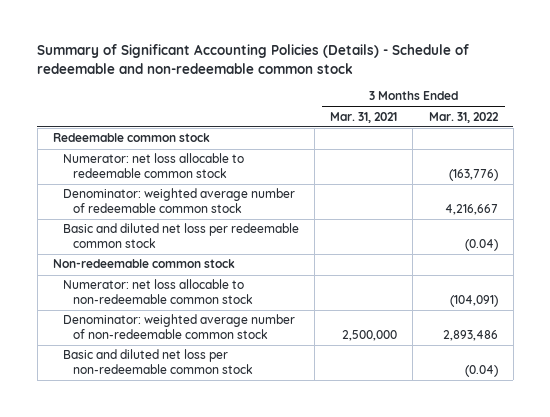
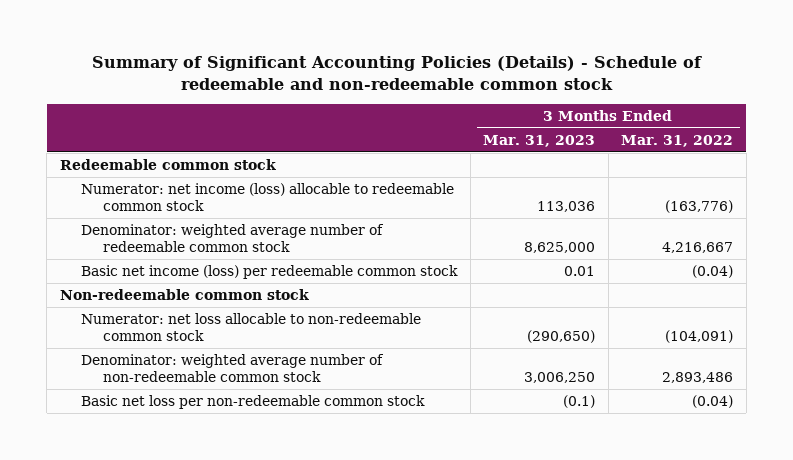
[330,111,398,123] Mar. 31, 2021 -> none
none -> [483,134,596,147] Mar. 31, 2023
[62,153,244,179] Numerator: net loss allocable to redeemable common stock -> [81,183,455,212] Numerator: net income (loss) allocable to redeemable common stock
[62,223,299,249] Basic and diluted net loss per redeemable common stock -> [81,265,459,280] Basic net income (loss) per redeemable common stock
[62,349,253,375] Basic and diluted net loss per non-redeemable common stock -> [81,395,426,410] Basic net loss per non-redeemable common stock

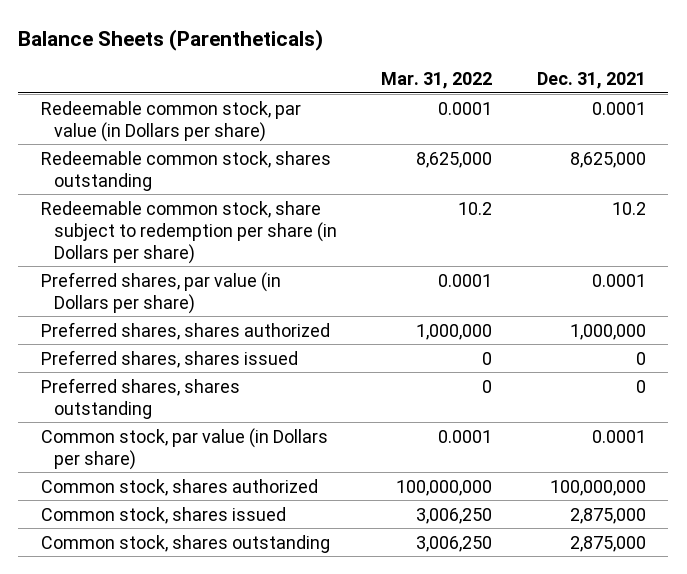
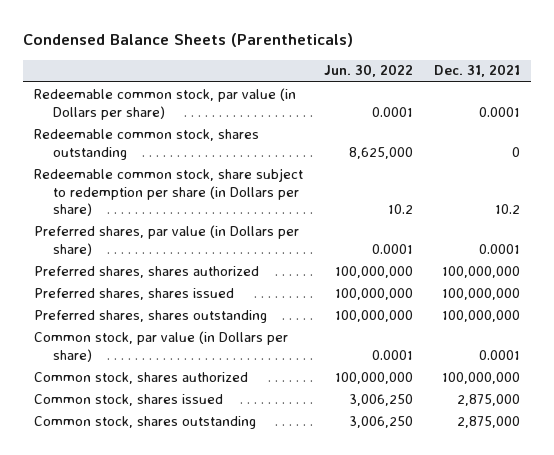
[18,29,324,52] Balance Sheets (Parentheticals) -> [22,33,353,48] Condensed Balance Sheets (Parentheticals)
[381,72,493,90] Mar. 31, 2022 -> none
none -> [323,64,413,78] Jun. 30, 2022
[569,151,646,168] 8,625,000 -> [512,146,521,157] 0
[569,323,646,340] 1,000,000 -> [442,265,521,278] 100,000,000
[635,351,646,365] 0 -> [442,287,521,300] 100,000,000
[635,379,646,393] 0 -> [442,309,521,322] 100,000,000

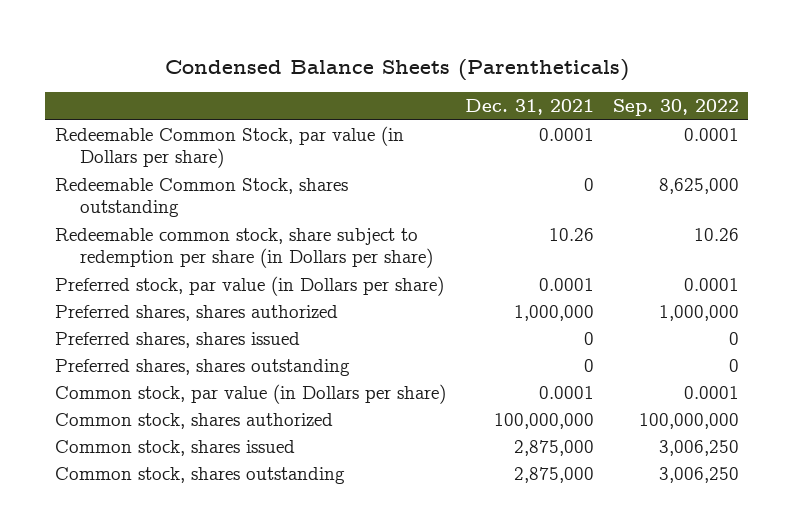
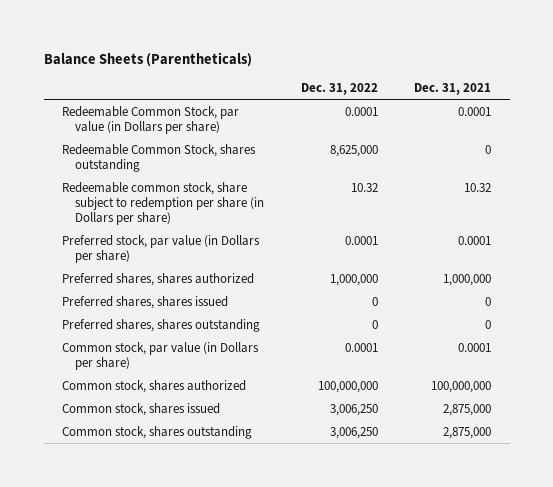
[164,58,629,81] Condensed Balance Sheets (Parentheticals) -> [43,51,252,67] Balance Sheets (Parentheticals)
[612,99,739,117] Sep. 30, 2022 -> none
none -> [300,82,378,95] Dec. 31, 2022
[548,228,594,242] 10.26 -> [464,182,492,192] 10.32

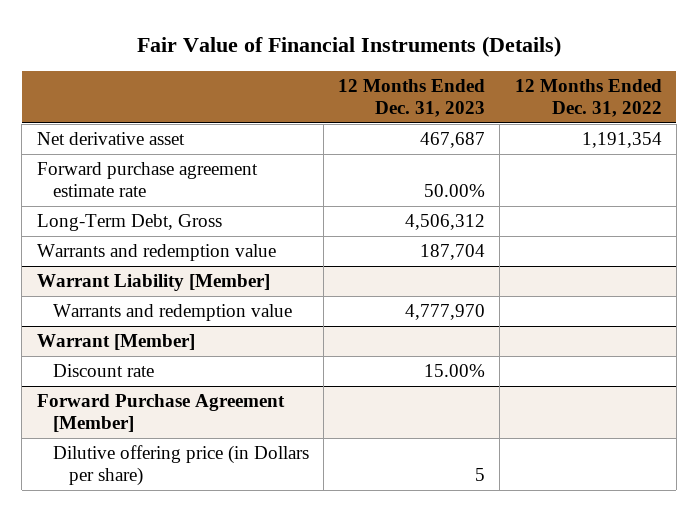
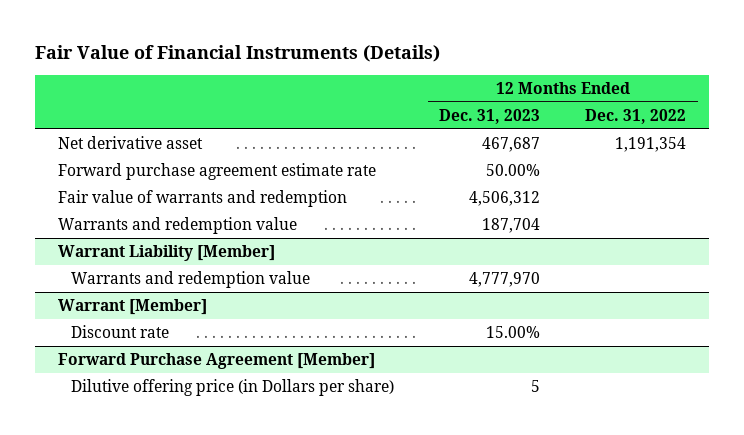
[36,214,222,232] Long-Term Debt, Gross -> [57,190,347,208] Fair value of warrants and redemption

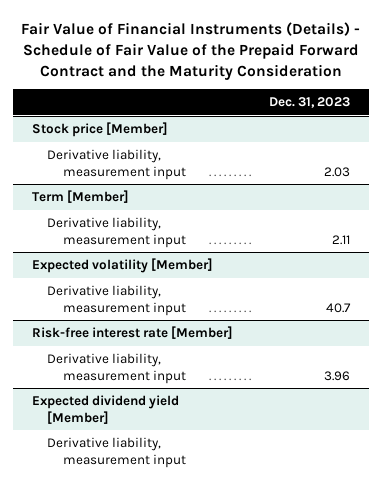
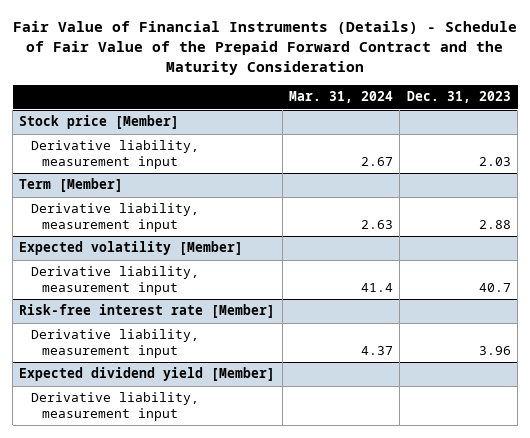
none -> [289,91,394,104] Mar. 31, 2024
[332,234,351,245] 2.11 -> [478,219,511,229] 2.88

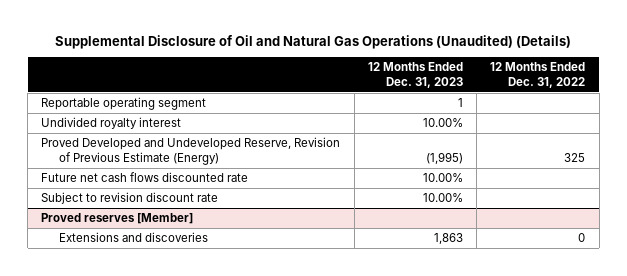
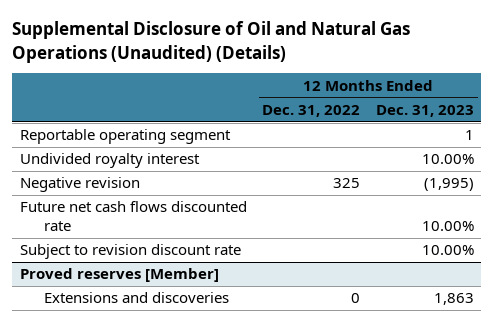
[41,137,341,165] Proved Developed and Undeveloped Reserve, Revision of Previous Estimate (Energy) -> [19,177,140,193] Negative revision

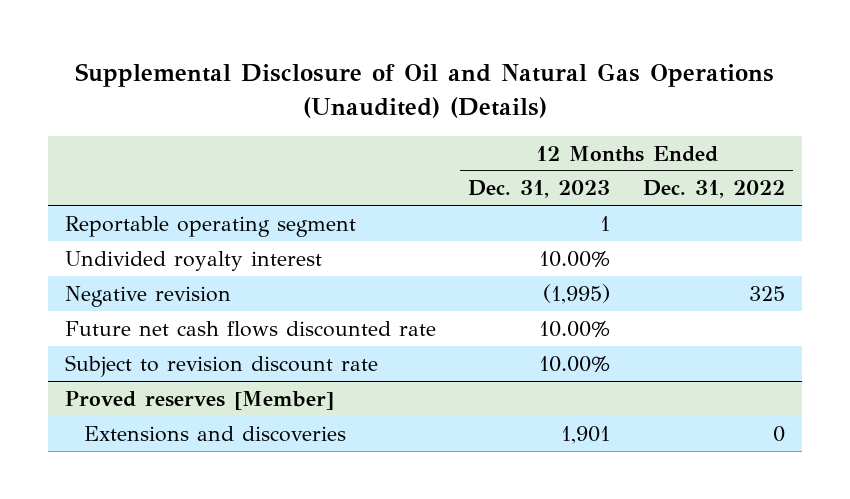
[433,293,474,306] 1,863 -> [561,425,611,444] 1,901

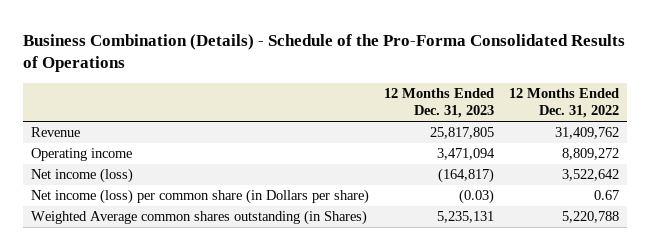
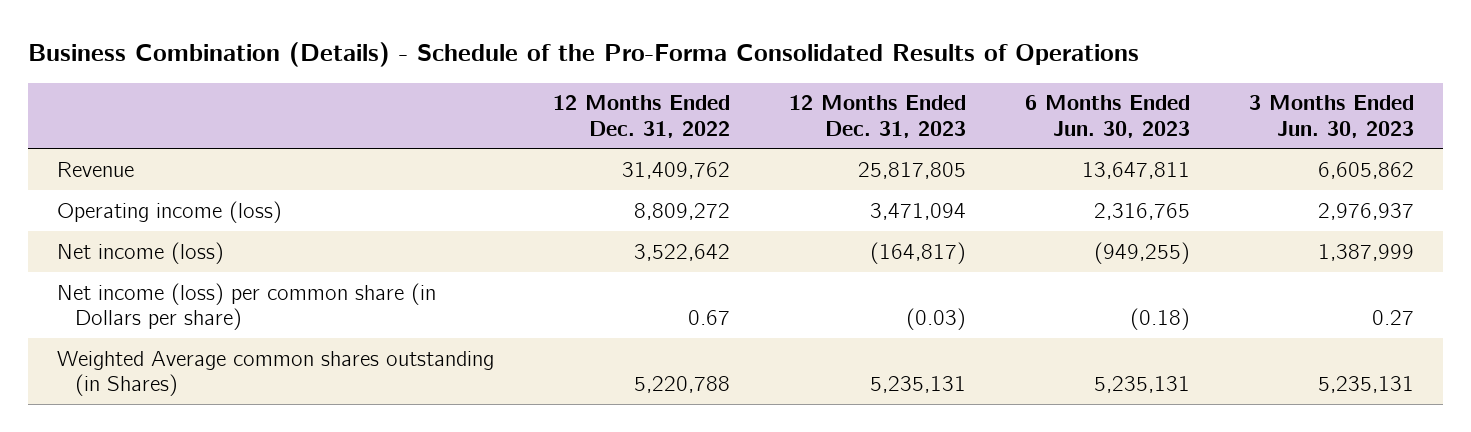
none -> [1025,95,1191,138] 6 Months Ended Jun. 30, 2023
none -> [1249,95,1415,138] 3 Months Ended Jun. 30, 2023
[30,148,132,162] Operating income -> [57,200,283,223] Operating income (loss)

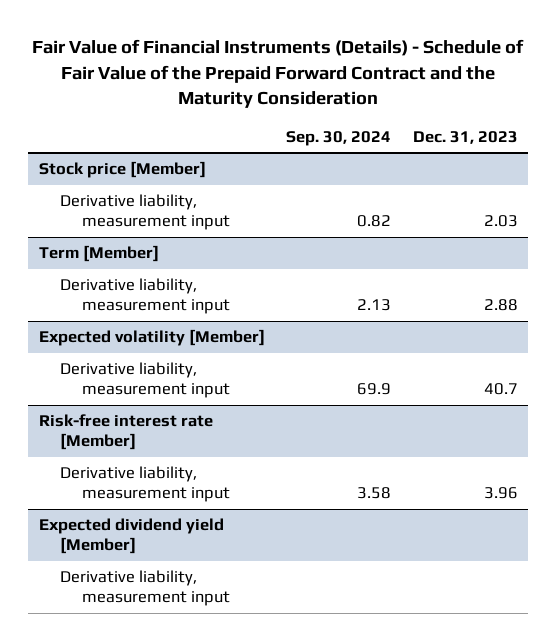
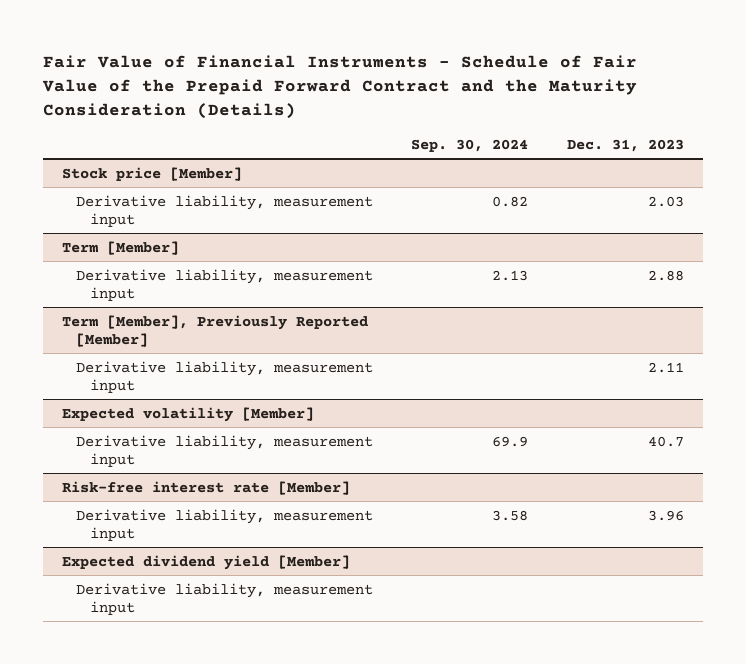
[32,39,525,108] Fair Value of Financial Instruments (Details) - Schedule of Fair Value of the Prepaid Forward Contract and the Maturity Consideration -> [42,54,638,119] Fair Value of Financial Instruments - Schedule of Fair Value of the Prepaid Forward Contract and the Maturity Consideration (Details)
none -> [62,314,369,347] Term [Member], Previously Reported [Member]
none -> [75,360,373,393] Derivative liability, measurement input

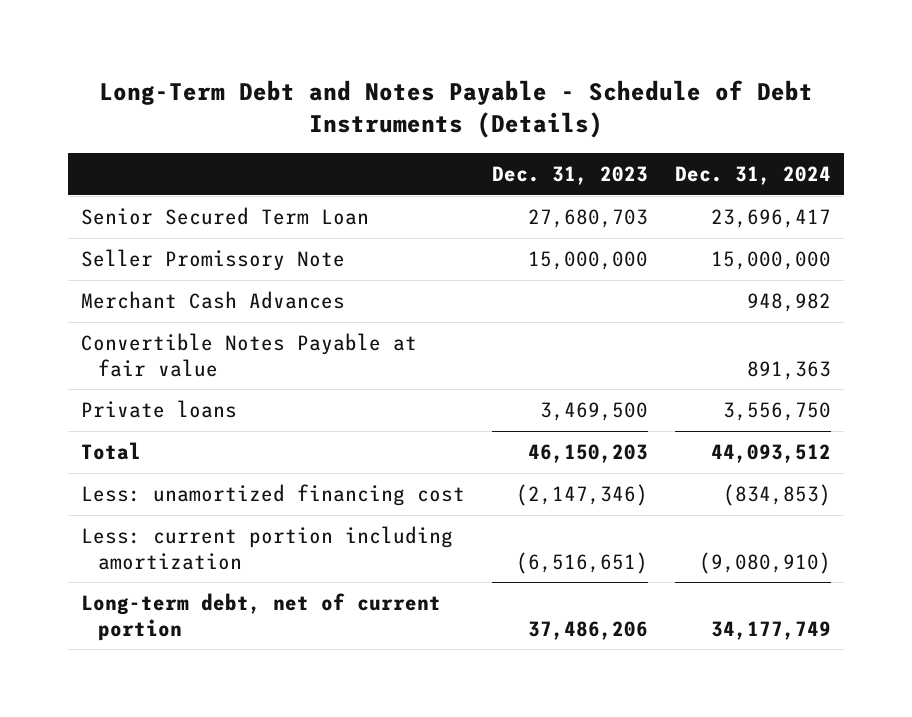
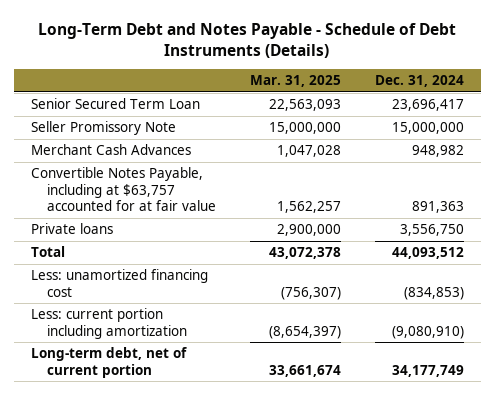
[492,165,649,185] Dec. 31, 2023 -> none
none -> [250,75,342,88] Mar. 31, 2025
[81,333,418,377] Convertible Notes Payable at fair value -> [30,167,217,212] Convertible Notes Payable, including at $63,757 accounted for at fair value

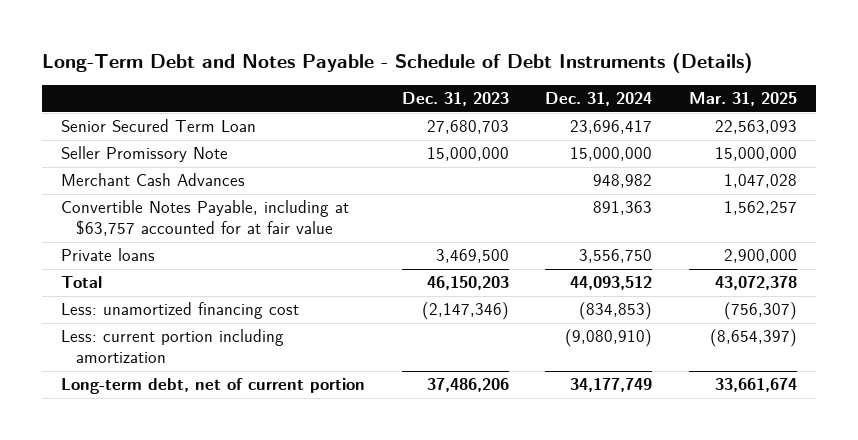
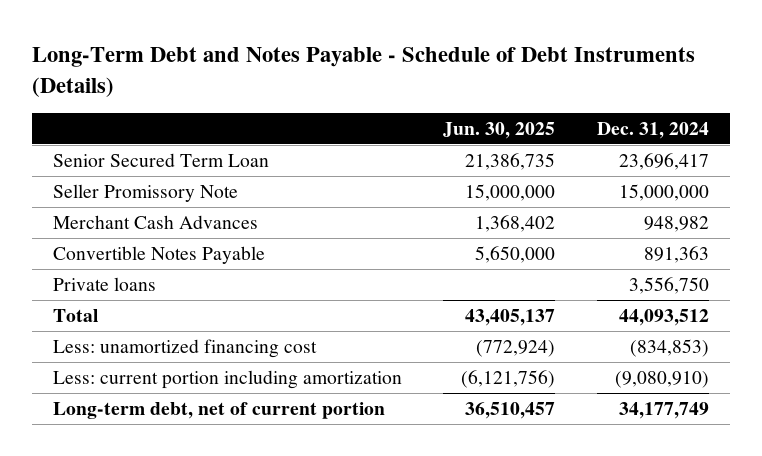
[401,92,509,107] Dec. 31, 2023 -> none
[689,92,798,107] Mar. 31, 2025 -> none
none -> [443,121,556,139] Jun. 30, 2025
[60,200,349,237] Convertible Notes Payable, including at $63,757 accounted for at fair value -> [52,246,265,265] Convertible Notes Payable

